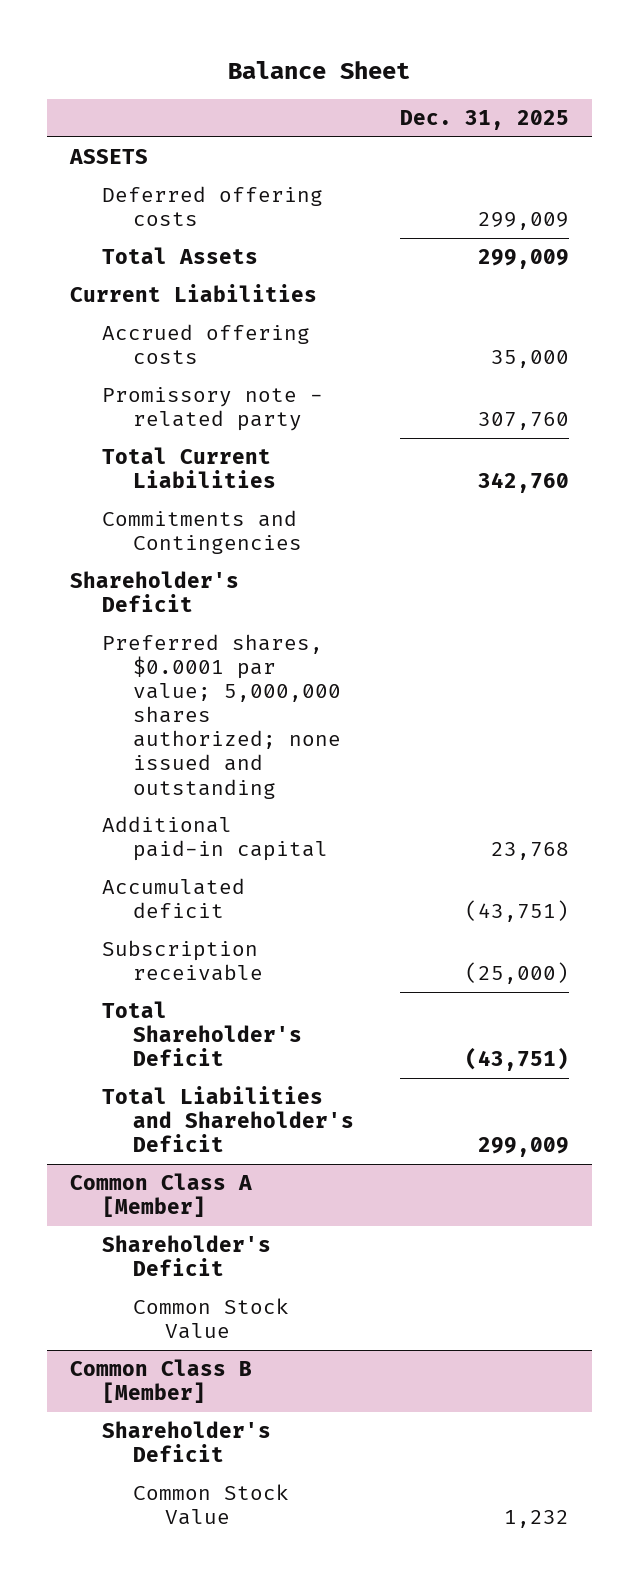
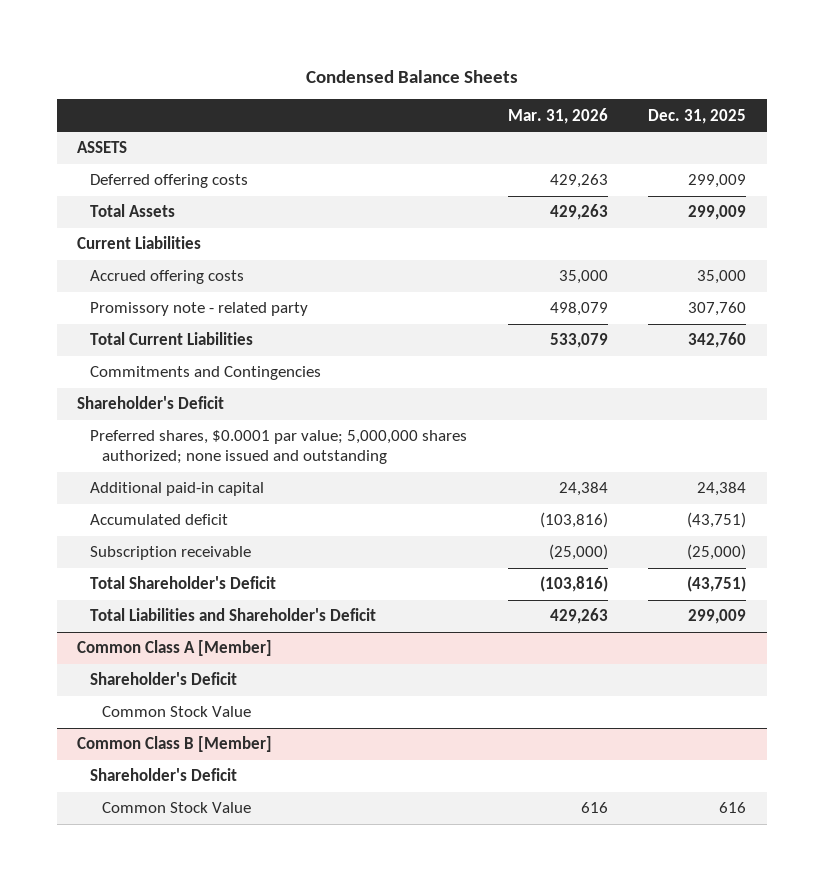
[228,60,411,79] Balance Sheet -> [305,69,518,83] Condensed Balance Sheets
none -> [507,107,608,124] Mar. 31, 2026
[490,842,569,861] 23,768 -> [697,482,747,497] 24,384
[503,1510,569,1529] 1,232 -> [719,802,747,814] 616

